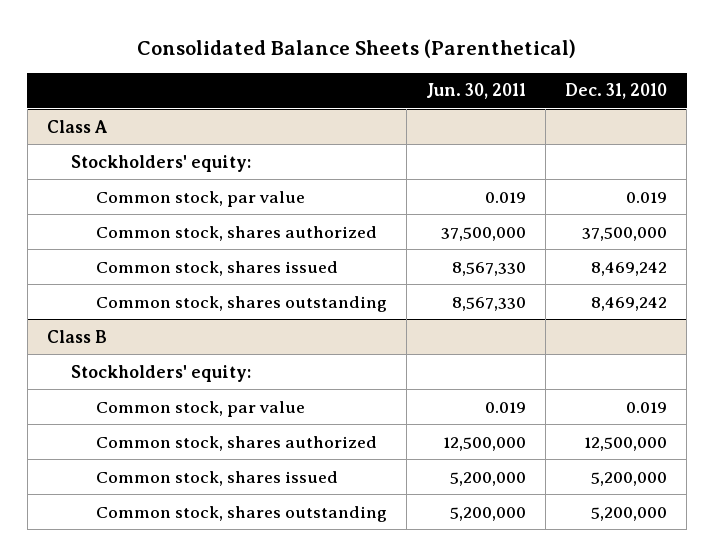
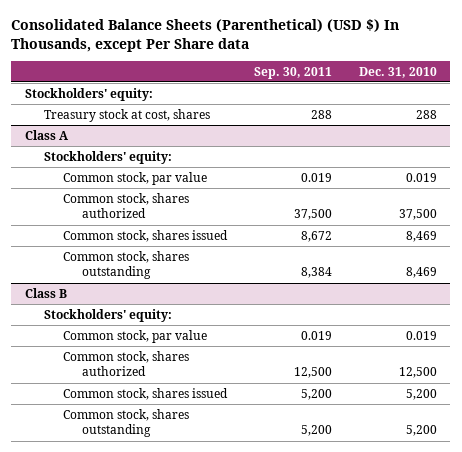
[136,38,576,58] Consolidated Balance Sheets (Parenthetical) -> [11,19,400,52] Consolidated Balance Sheets (Parenthetical) (USD $) In Thousands, except Per Share data
[425,83,526,100] Jun. 30, 2011 -> none
none -> [253,66,332,79] Sep. 30, 2011
none -> [24,87,153,101] Stockholders' equity:
none -> [43,108,210,122] Treasury stock at cost, shares
[582,226,668,241] 37,500,000 -> [398,209,437,221] 37,500
[591,261,668,276] 8,469,242 -> [405,230,437,242] 8,469
[591,296,668,311] 8,469,242 -> [405,267,437,279] 8,469
[584,436,668,451] 12,500,000 -> [398,367,437,379] 12,500
[591,471,668,486] 5,200,000 -> [405,388,437,400] 5,200
[591,506,668,521] 5,200,000 -> [405,425,437,437] 5,200

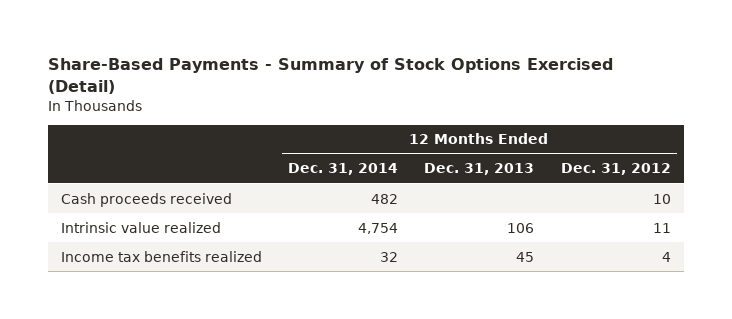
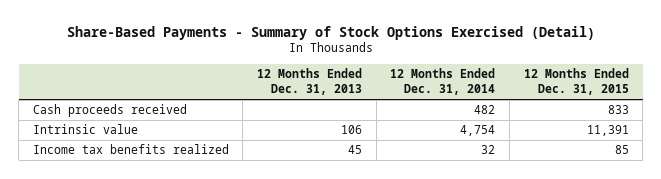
[560,163,671,176] Dec. 31, 2012 -> none
none -> [523,68,629,96] 12 Months Ended Dec. 31, 2015
[61,221,222,233] Intrinsic value realized -> [32,124,138,135] Intrinsic value

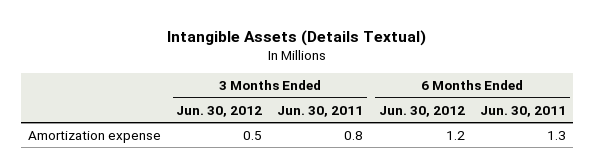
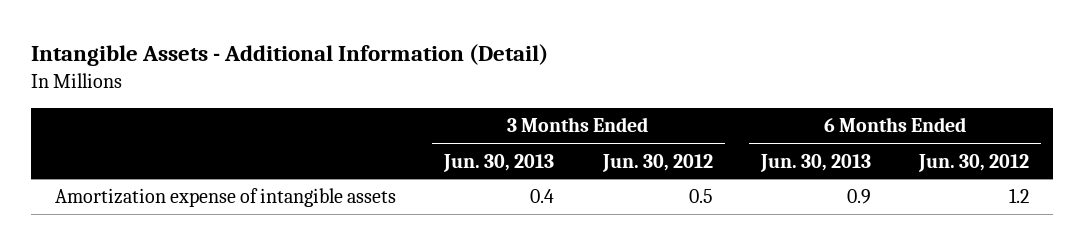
[166,29,426,46] Intangible Assets (Details Textual) -> [30,44,548,67] Intangible Assets - Additional Information (Detail)
[277,105,364,117] Jun. 30, 2011 -> none
[479,105,566,117] Jun. 30, 2011 -> none
none -> [443,153,555,172] Jun. 30, 2013
none -> [759,153,871,172] Jun. 30, 2013
[28,130,162,143] Amortization expense -> [54,188,396,208] Amortization expense of intangible assets

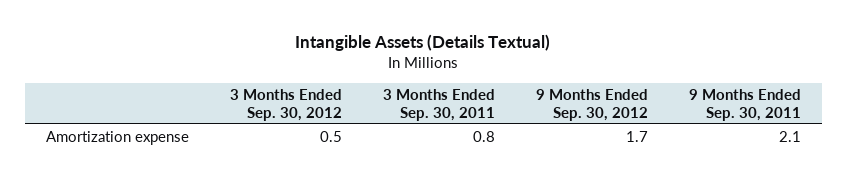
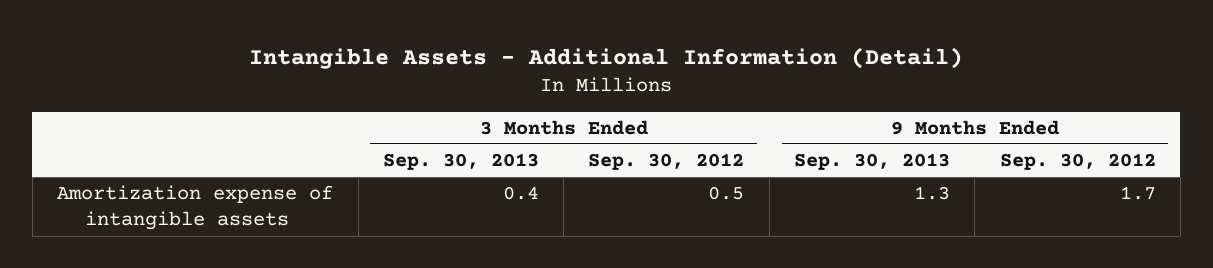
[295,34,551,52] Intangible Assets (Details Textual) -> [249,46,964,69] Intangible Assets - Additional Information (Detail)
[382,89,495,121] 3 Months Ended Sep. 30, 2011 -> none
[689,89,802,121] 9 Months Ended Sep. 30, 2011 -> none
none -> [382,153,539,171] Sep. 30, 2013
none -> [794,153,951,171] Sep. 30, 2013
[45,130,189,145] Amortization expense -> [57,185,334,231] Amortization expense of intangible assets

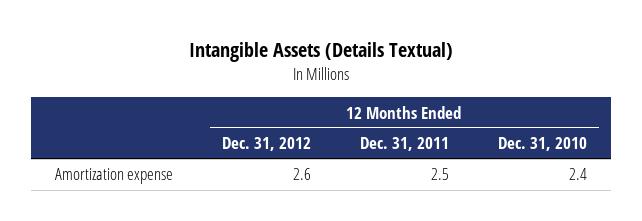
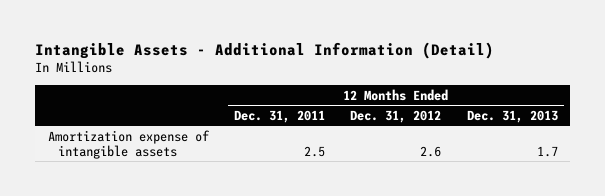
[188,42,453,63] Intangible Assets (Details Textual) -> [34,41,494,59] Intangible Assets - Additional Information (Detail)
[497,137,587,152] Dec. 31, 2010 -> none
none -> [466,109,558,123] Dec. 31, 2013
[54,168,173,185] Amortization expense -> [47,129,210,159] Amortization expense of intangible assets

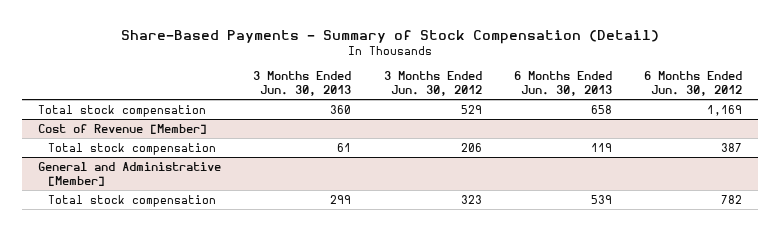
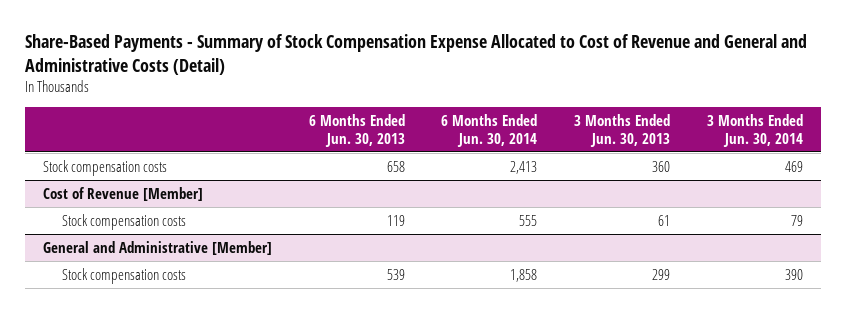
[121,29,660,44] Share-Based Payments - Summary of Stock Compensation (Detail) -> [24,34,807,75] Share-Based Payments - Summary of Stock Compensation Expense Allocated to Cost of Revenue and General and Administrative Costs (Detail)
[383,70,482,97] 3 Months Ended Jun. 30, 2012 -> none
[643,70,742,97] 6 Months Ended Jun. 30, 2012 -> none
none -> [441,113,538,147] 6 Months Ended Jun. 30, 2014
none -> [706,113,803,147] 3 Months Ended Jun. 30, 2014
[38,104,207,117] Total stock compensation -> [43,159,168,176] Stock compensation costs
[48,142,217,155] Total stock compensation -> [61,213,186,230] Stock compensation costs
[48,194,217,207] Total stock compensation -> [61,267,186,284] Stock compensation costs

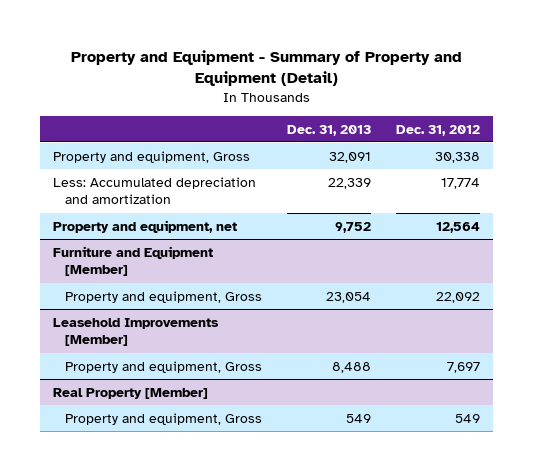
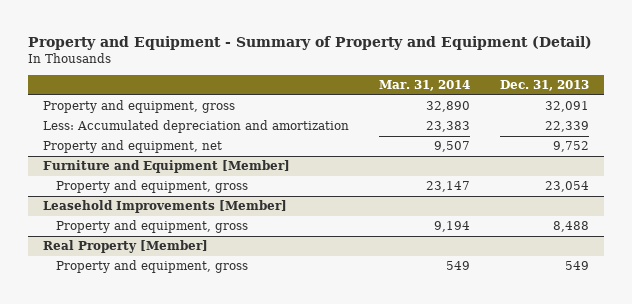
[396,124,481,136] Dec. 31, 2012 -> none
none -> [378,80,470,92] Mar. 31, 2014
[53,150,251,163] Property and equipment, Gross -> [42,100,235,114] Property and equipment, gross
[64,290,262,303] Property and equipment, Gross -> [56,180,249,194] Property and equipment, gross
[64,360,262,373] Property and equipment, Gross -> [56,220,249,234] Property and equipment, gross
[64,412,262,425] Property and equipment, Gross -> [56,260,249,274] Property and equipment, gross

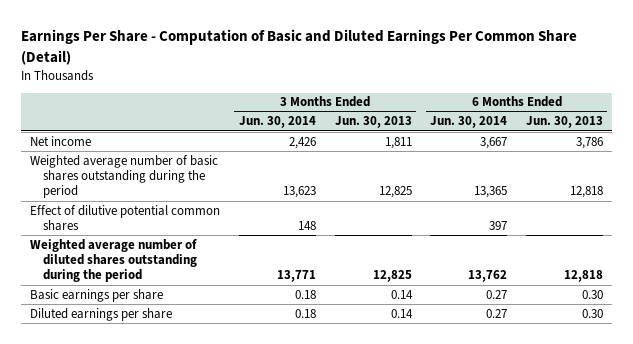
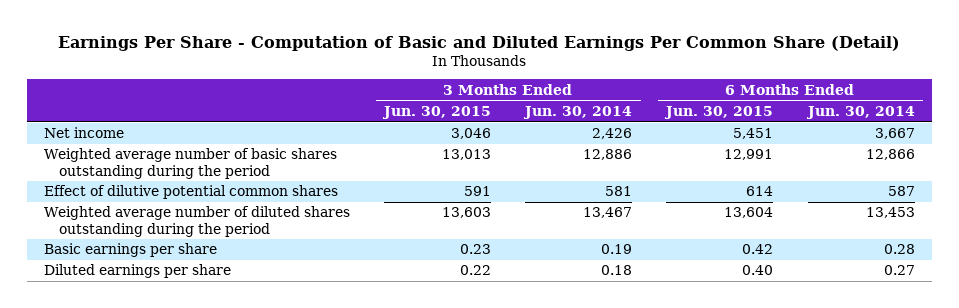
[334,116,412,129] Jun. 30, 2013 -> none
[525,116,603,129] Jun. 30, 2013 -> none
none -> [382,105,492,119] Jun. 30, 2015
none -> [664,105,774,119] Jun. 30, 2015
[283,186,317,199] 13,623 -> [583,149,633,161] 12,886
[474,186,508,199] 13,365 -> [865,149,915,161] 12,866
[298,221,317,231] 148 -> [605,186,633,197] 581
[489,221,508,231] 397 -> [887,186,915,197] 587
[277,270,317,283] 13,771 -> [583,207,633,219] 13,467
[468,270,508,283] 13,762 -> [865,207,915,219] 13,453
[295,289,317,299] 0.18 -> [601,244,633,255] 0.19
[486,289,508,299] 0.27 -> [883,244,915,255] 0.28

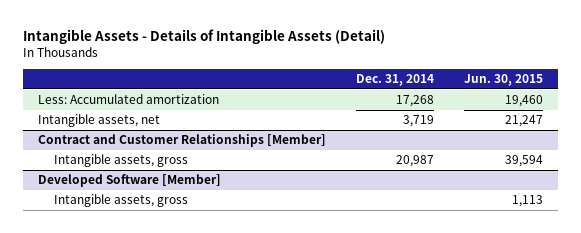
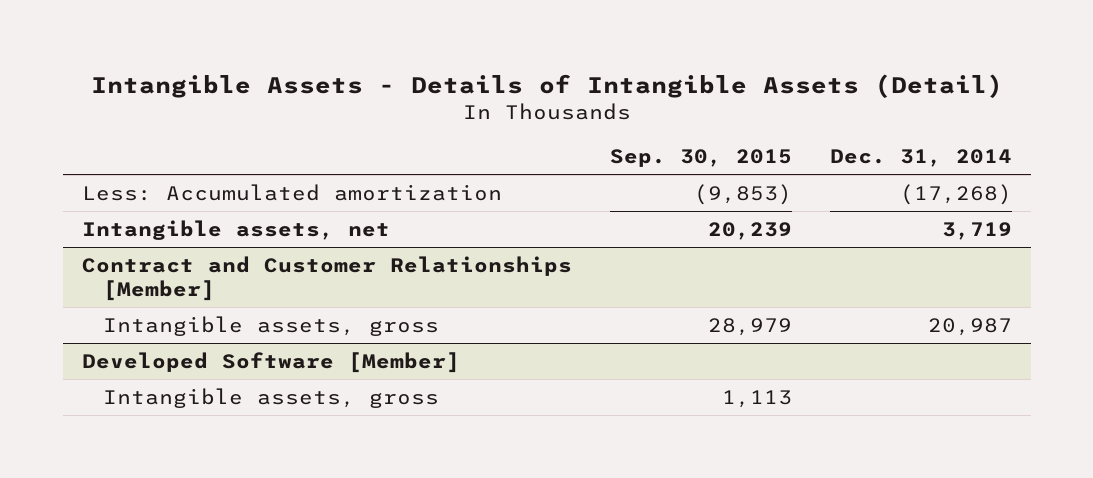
[464,74,544,87] Jun. 30, 2015 -> none
none -> [609,149,792,168] Sep. 30, 2015
[396,95,435,108] 17,268 -> [899,183,1012,205] (17,268)

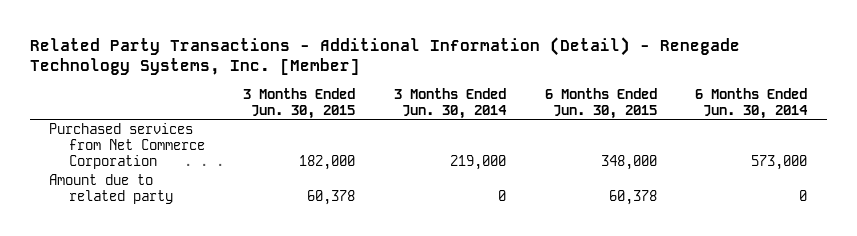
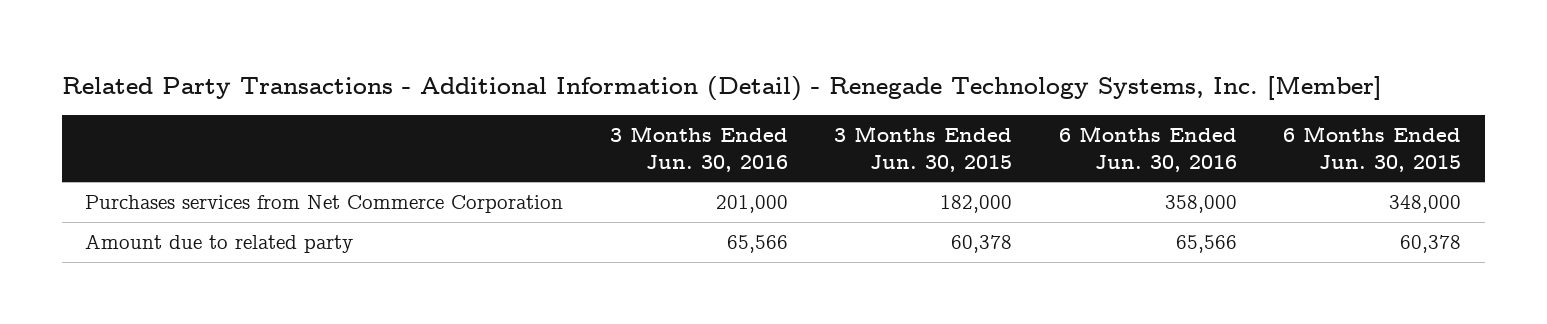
[394,87,508,119] 3 Months Ended Jun. 30, 2014 -> none
[695,87,809,119] 6 Months Ended Jun. 30, 2014 -> none
none -> [609,126,788,172] 3 Months Ended Jun. 30, 2016
none -> [1058,126,1237,172] 6 Months Ended Jun. 30, 2016
[49,123,205,169] Purchased services from Net Commerce Corporation -> [85,194,564,213] Purchases services from Net Commerce Corporation

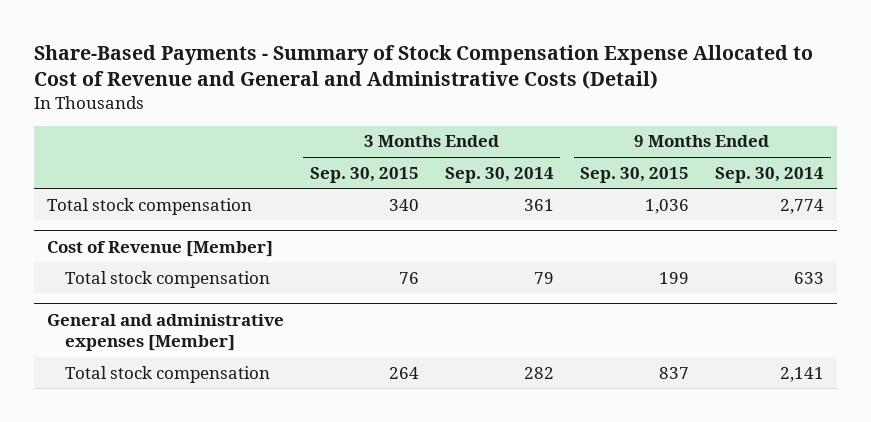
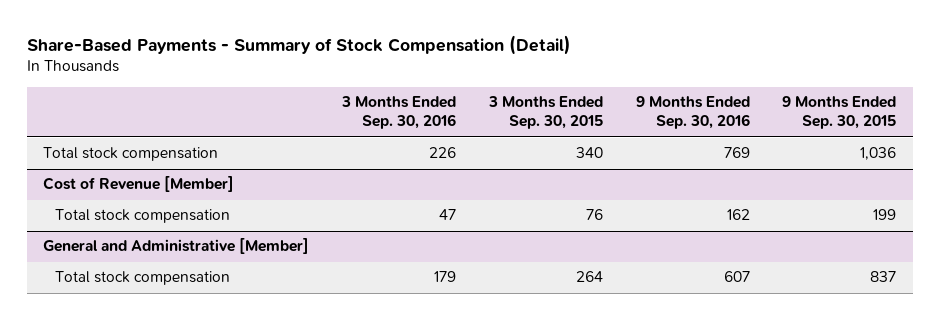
[33,44,813,90] Share-Based Payments - Summary of Stock Compensation Expense Allocated to Cost of Revenue and General and Administrative Costs (Detail) -> [26,34,571,55] Share-Based Payments - Summary of Stock Compensation (Detail)
[444,166,554,183] Sep. 30, 2014 -> none
[715,166,825,183] Sep. 30, 2014 -> none
none -> [341,96,457,130] 3 Months Ended Sep. 30, 2016
none -> [635,96,750,130] 9 Months Ended Sep. 30, 2016
[46,313,284,352] General and administrative expenses [Member] -> [43,238,310,255] General and Administrative [Member]

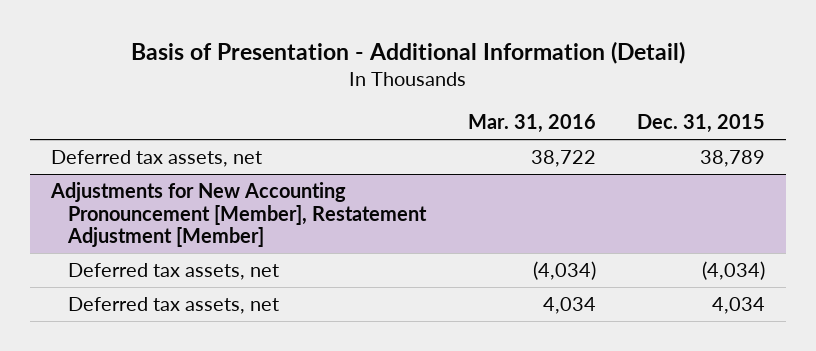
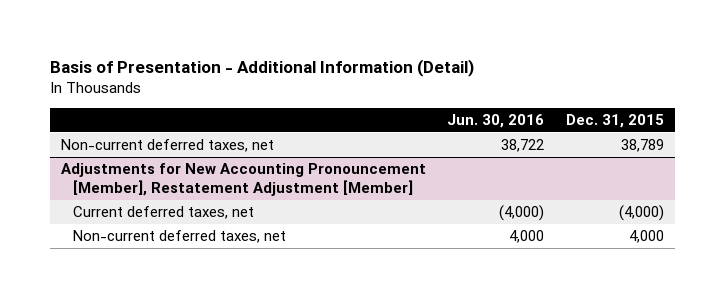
[467,114,596,134] Mar. 31, 2016 -> none
none -> [447,114,545,129] Jun. 30, 2016
[50,149,262,167] Deferred tax assets, net -> [60,139,274,153] Non-current deferred taxes, net
[68,262,280,280] Deferred tax assets, net -> [72,206,254,220] Current deferred taxes, net
[702,260,766,280] (4,034) -> [618,205,664,222] (4,000)
[68,296,280,314] Deferred tax assets, net -> [72,230,286,244] Non-current deferred taxes, net
[712,296,766,314] 4,034 -> [628,230,664,244] 4,000

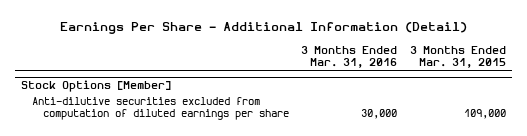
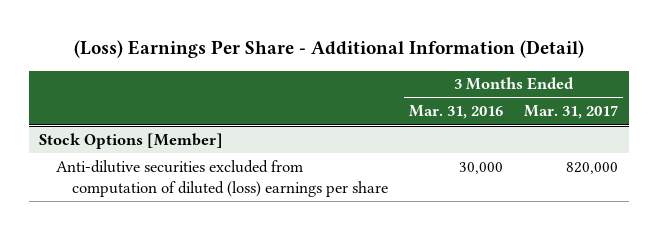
[59,22,467,35] Earnings Per Share - Additional Information (Detail) -> [73,40,584,59] (Loss) Earnings Per Share - Additional Information (Detail)
[409,45,506,69] 3 Months Ended Mar. 31, 2015 -> none
none -> [524,105,619,120] Mar. 31, 2017
[31,96,289,121] Anti-dilutive securities excluded from computation of diluted earnings per share -> [55,159,389,197] Anti-dilutive securities excluded from computation of diluted (loss) earnings per share

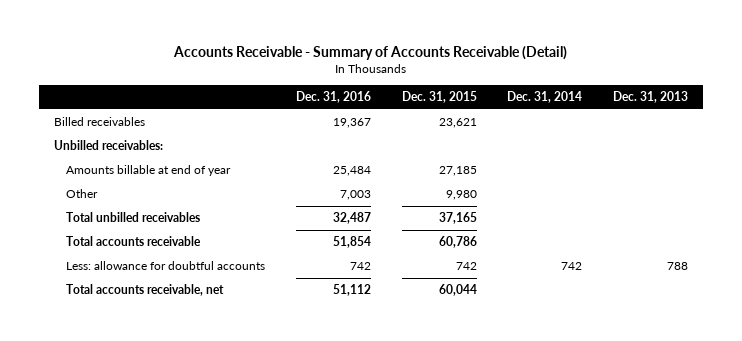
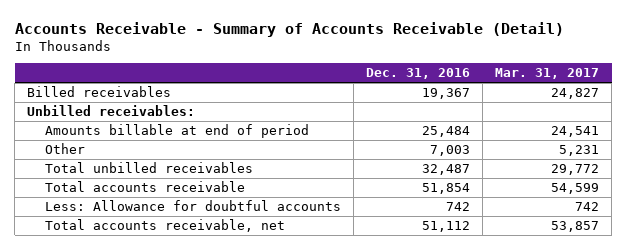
[401,91,477,104] Dec. 31, 2015 -> none
[507,91,583,104] Dec. 31, 2014 -> none
[613,91,689,104] Dec. 31, 2013 -> none
none -> [495,68,600,80] Mar. 31, 2017
[66,165,232,177] Amounts billable at end of year -> [44,124,309,139] Amounts billable at end of period
[66,261,266,271] Less: allowance for doubtful accounts -> [44,200,341,212] Less: Allowance for doubtful accounts

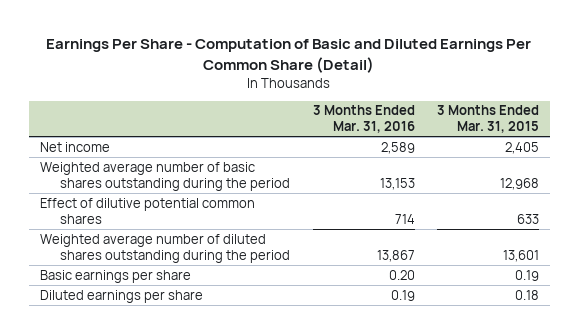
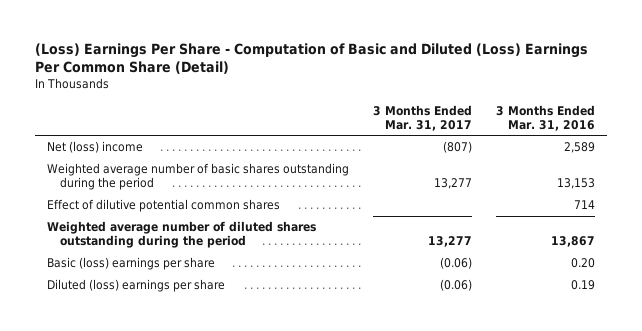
[46,39,532,73] Earnings Per Share - Computation of Basic and Diluted Earnings Per Common Share (Detail) -> [35,42,589,74] (Loss) Earnings Per Share - Computation of Basic and Diluted (Loss) Earnings Per Common Share (Detail)
[436,105,539,134] 3 Months Ended Mar. 31, 2015 -> none
none -> [373,104,473,131] 3 Months Ended Mar. 31, 2017
[39,141,110,152] Net income -> [47,141,144,154] Net (loss) income
[39,269,191,283] Basic earnings per share -> [47,257,216,271] Basic (loss) earnings per share
[39,289,203,303] Diluted earnings per share -> [47,279,226,293] Diluted (loss) earnings per share

